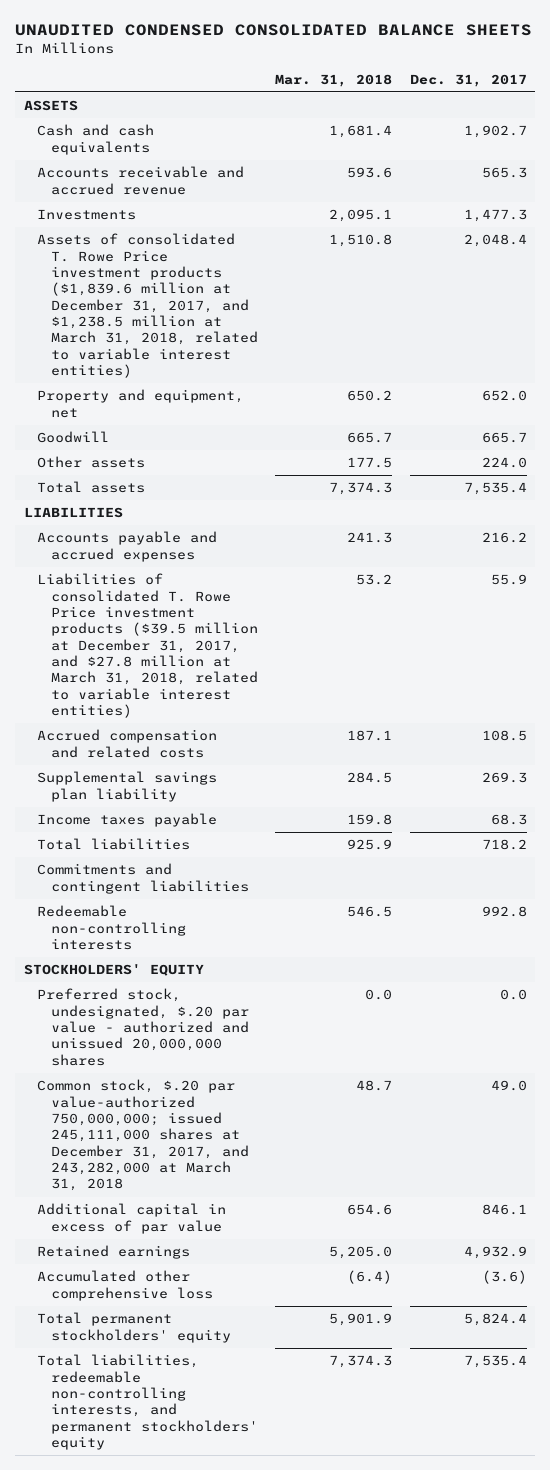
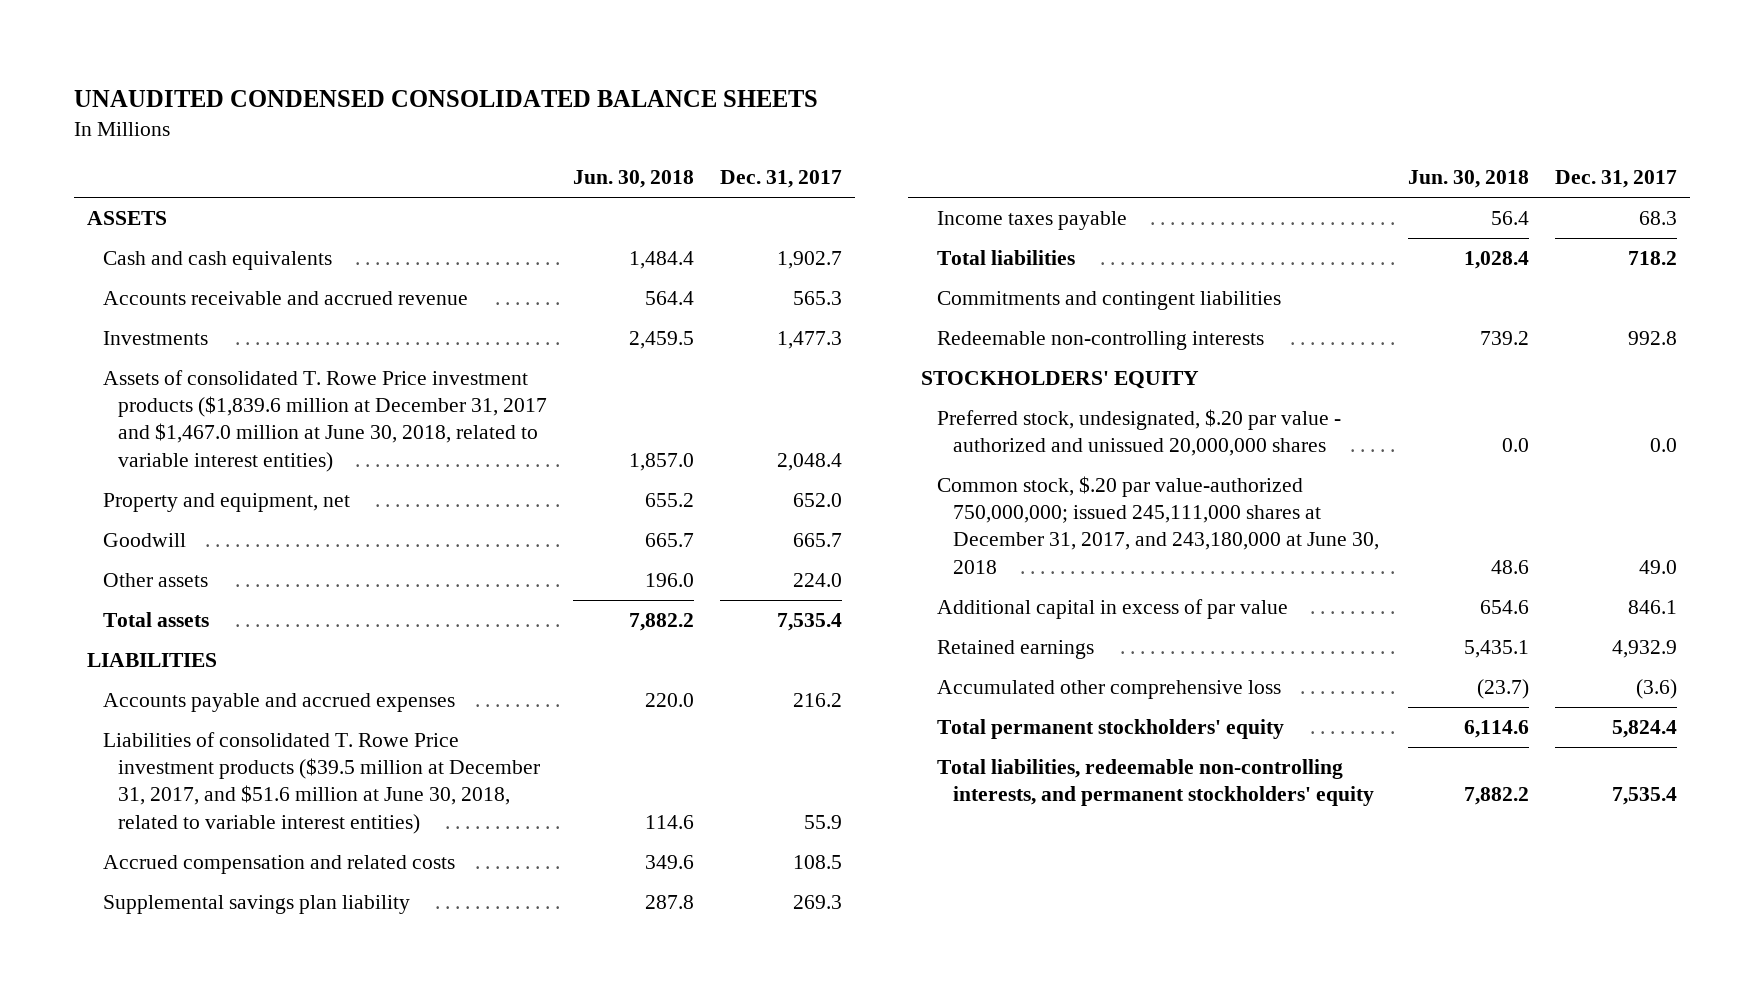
[275,73,393,87] Mar. 31, 2018 -> none
none -> [573,170,695,189] Jun. 30, 2018
[37,233,259,379] Assets of consolidated T. Rowe Price investment products ($1,839.6 million at December 31, 2017, and $1,238.5 million at March 31, 2018, related to variable interest entities) -> [102,370,548,472] Assets of consolidated T. Rowe Price investment products ($1,839.6 million at December 31, 2017 and $1,467.0 million at June 30, 2018, related to variable interest entities)
[37,573,259,719] Liabilities of consolidated T. Rowe Price investment products ($39.5 million at December 31, 2017, and $27.8 million at March 31, 2018, related to variable interest entities) -> [102,732,541,834] Liabilities of consolidated T. Rowe Price investment products ($39.5 million at December 31, 2017, and $51.6 million at June 30, 2018, related to variable interest entities)
[37,1079,250,1192] Common stock, $.20 par value-authorized 750,000,000; issued 245,111,000 shares at December 31, 2017, and 243,282,000 at March 31, 2018 -> [937,476,1380,574] Common stock, $.20 par value-authorized 750,000,000; issued 245,111,000 shares at December 31, 2017, and 243,180,000 at June 30, 2018

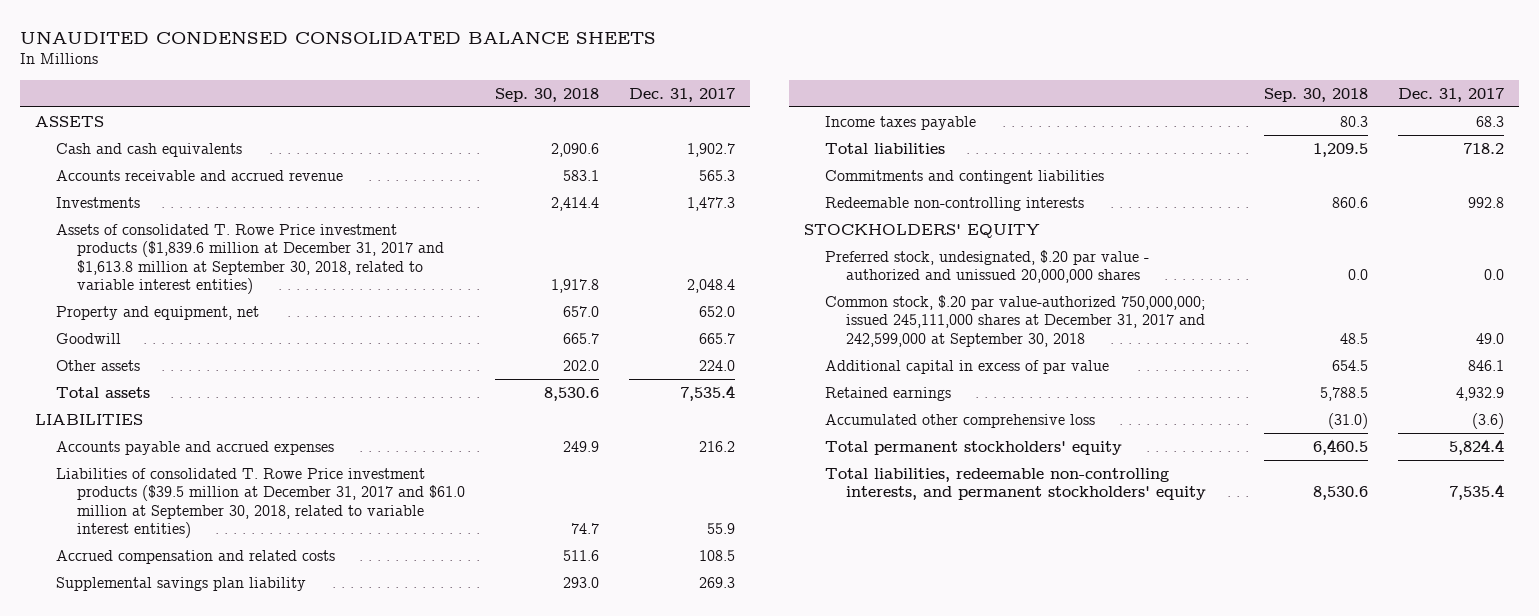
[573,170,695,189] Jun. 30, 2018 -> none
none -> [495,87,600,102] Sep. 30, 2018
[102,370,548,472] Assets of consolidated T. Rowe Price investment products ($1,839.6 million at December 31, 2017 and $1,467.0 million at June 30, 2018, related to variable interest entities) -> [55,223,445,294] Assets of consolidated T. Rowe Price investment products ($1,839.6 million at December 31, 2017 and $1,613.8 million at September 30, 2018, related to variable interest entities)
[102,732,541,834] Liabilities of consolidated T. Rowe Price investment products ($39.5 million at December 31, 2017, and $51.6 million at June 30, 2018, related to variable interest entities) -> [55,467,466,538] Liabilities of consolidated T. Rowe Price investment products ($39.5 million at December 31, 2017 and $61.0 million at September 30, 2018, related to variable interest entities)
[937,476,1380,574] Common stock, $.20 par value-authorized 750,000,000; issued 245,111,000 shares at December 31, 2017, and 243,180,000 at June 30, 2018 -> [824,294,1206,347] Common stock, $.20 par value-authorized 750,000,000; issued 245,111,000 shares at December 31, 2017 and 242,599,000 at September 30, 2018

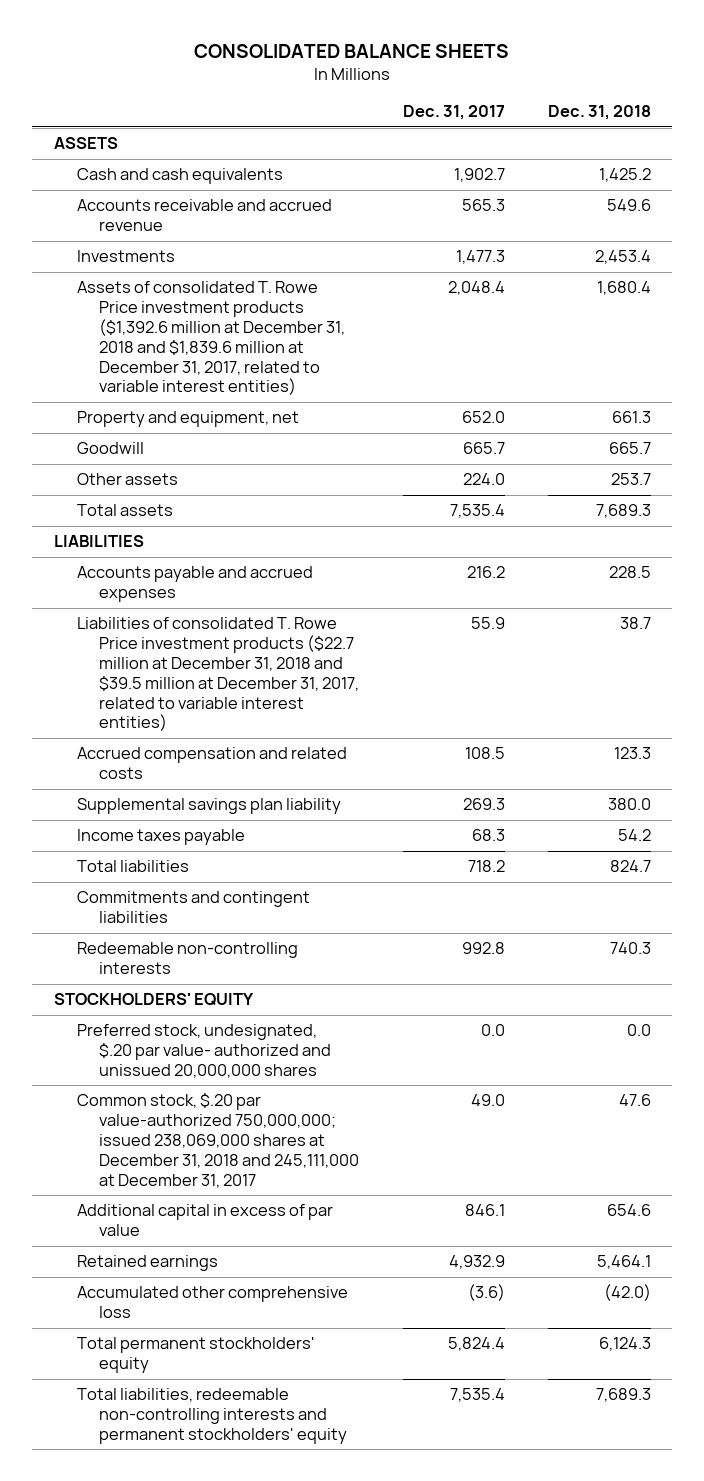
[19,30,656,44] UNAUDITED CONDENSED CONSOLIDATED BALANCE SHEETS -> [194,43,510,58] CONSOLIDATED BALANCE SHEETS
[495,87,600,102] Sep. 30, 2018 -> none
none -> [547,105,651,121] Dec. 31, 2018
[55,223,445,294] Assets of consolidated T. Rowe Price investment products ($1,839.6 million at December 31, 2017 and $1,613.8 million at September 30, 2018, related to variable interest entities) -> [76,281,346,396] Assets of consolidated T. Rowe Price investment products ($1,392.6 million at December 31, 2018 and $1,839.6 million at December 31, 2017, related to variable interest entities)
[55,467,466,538] Liabilities of consolidated T. Rowe Price investment products ($39.5 million at December 31, 2017 and $61.0 million at September 30, 2018, related to variable interest entities) -> [76,617,360,732] Liabilities of consolidated T. Rowe Price investment products ($22.7 million at December 31, 2018 and $39.5 million at December 31, 2017, related to variable interest entities)
[824,249,1149,284] Preferred stock, undesignated, $.20 par value - authorized and unissued 20,000,000 shares -> [76,1024,332,1078] Preferred stock, undesignated, $.20 par value- authorized and unissued 20,000,000 shares
[824,294,1206,347] Common stock, $.20 par value-authorized 750,000,000; issued 245,111,000 shares at December 31, 2017 and 242,599,000 at September 30, 2018 -> [76,1093,360,1188] Common stock, $.20 par value-authorized 750,000,000; issued 238,069,000 shares at December 31, 2018 and 245,111,000 at December 31, 2017
[824,467,1207,501] Total liabilities, redeemable non-controlling interests, and permanent stockholders' equity -> [76,1388,348,1444] Total liabilities, redeemable non-controlling interests and permanent stockholders' equity

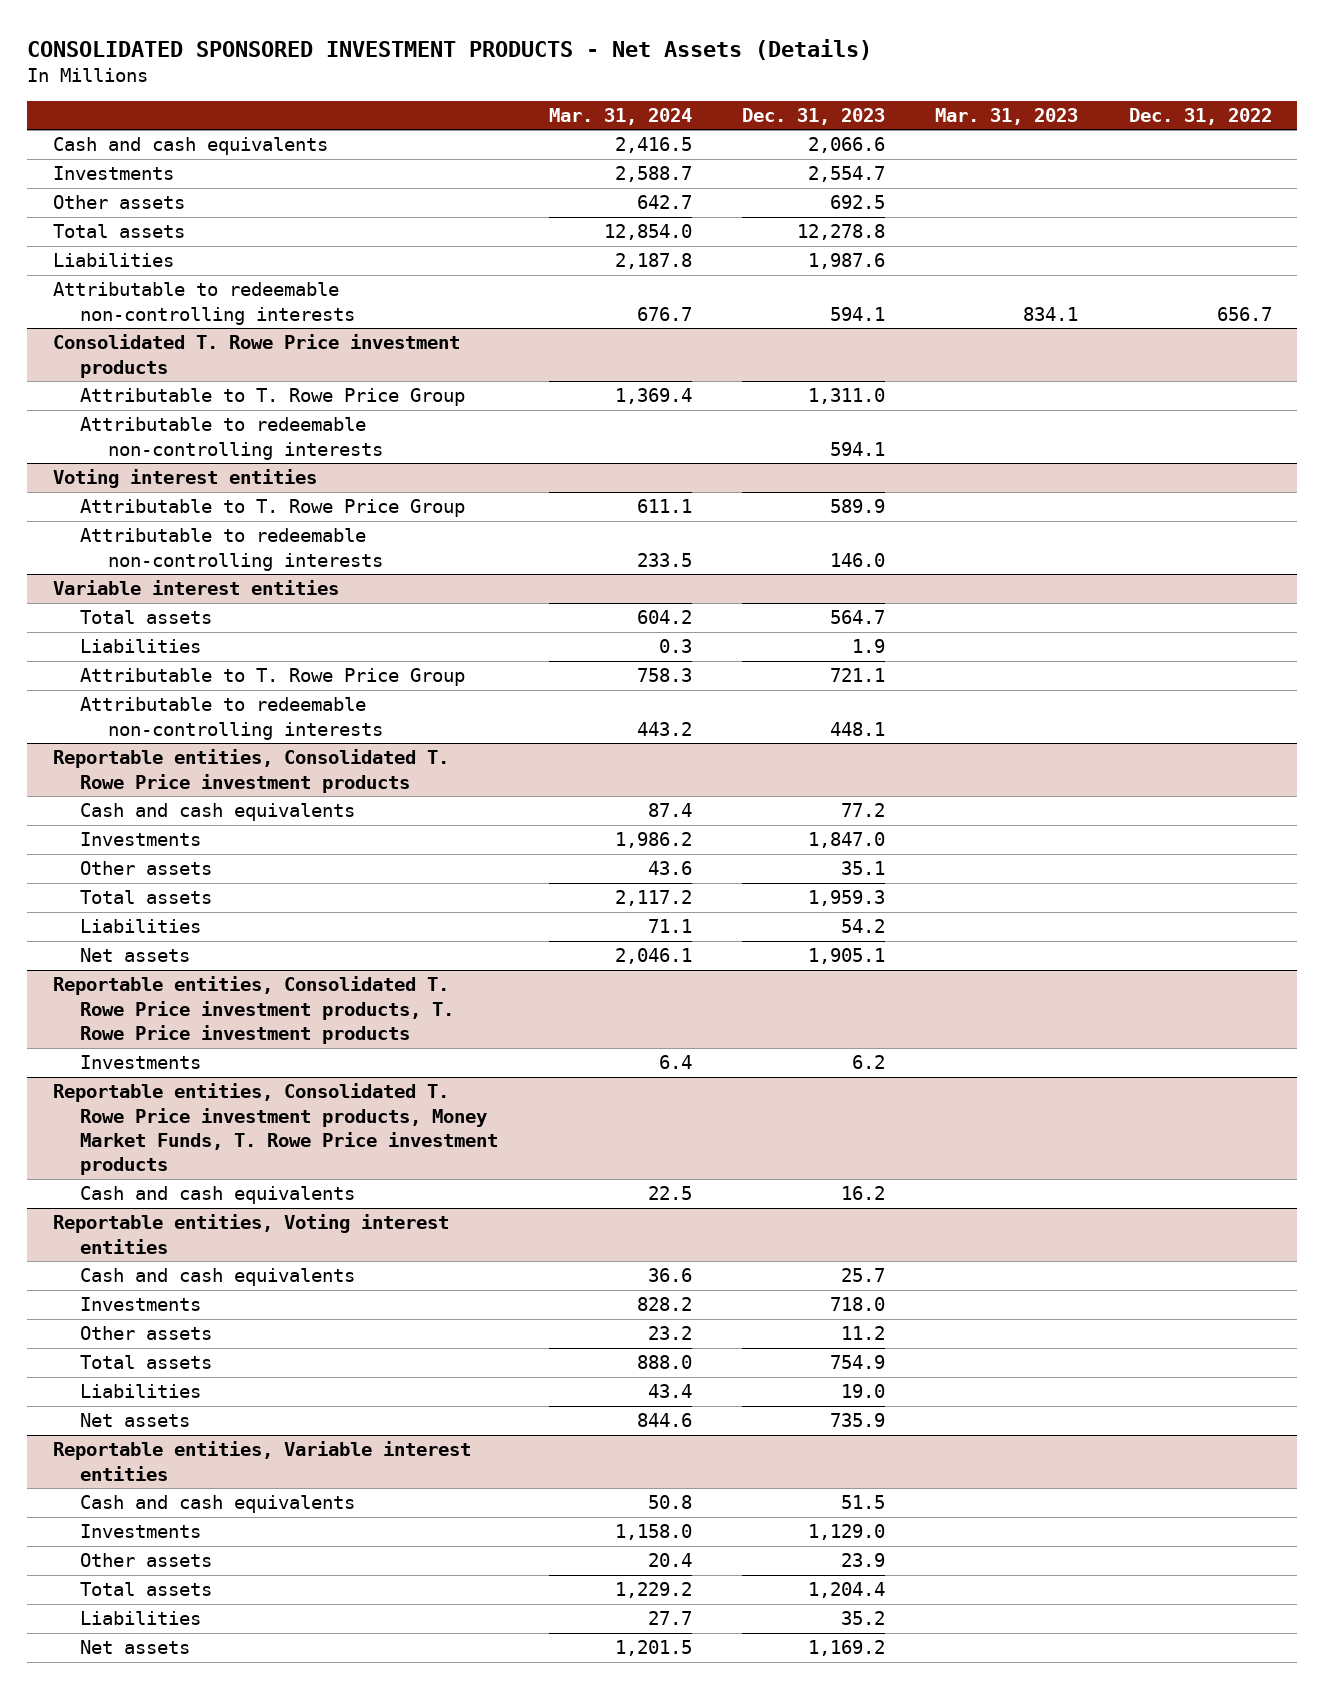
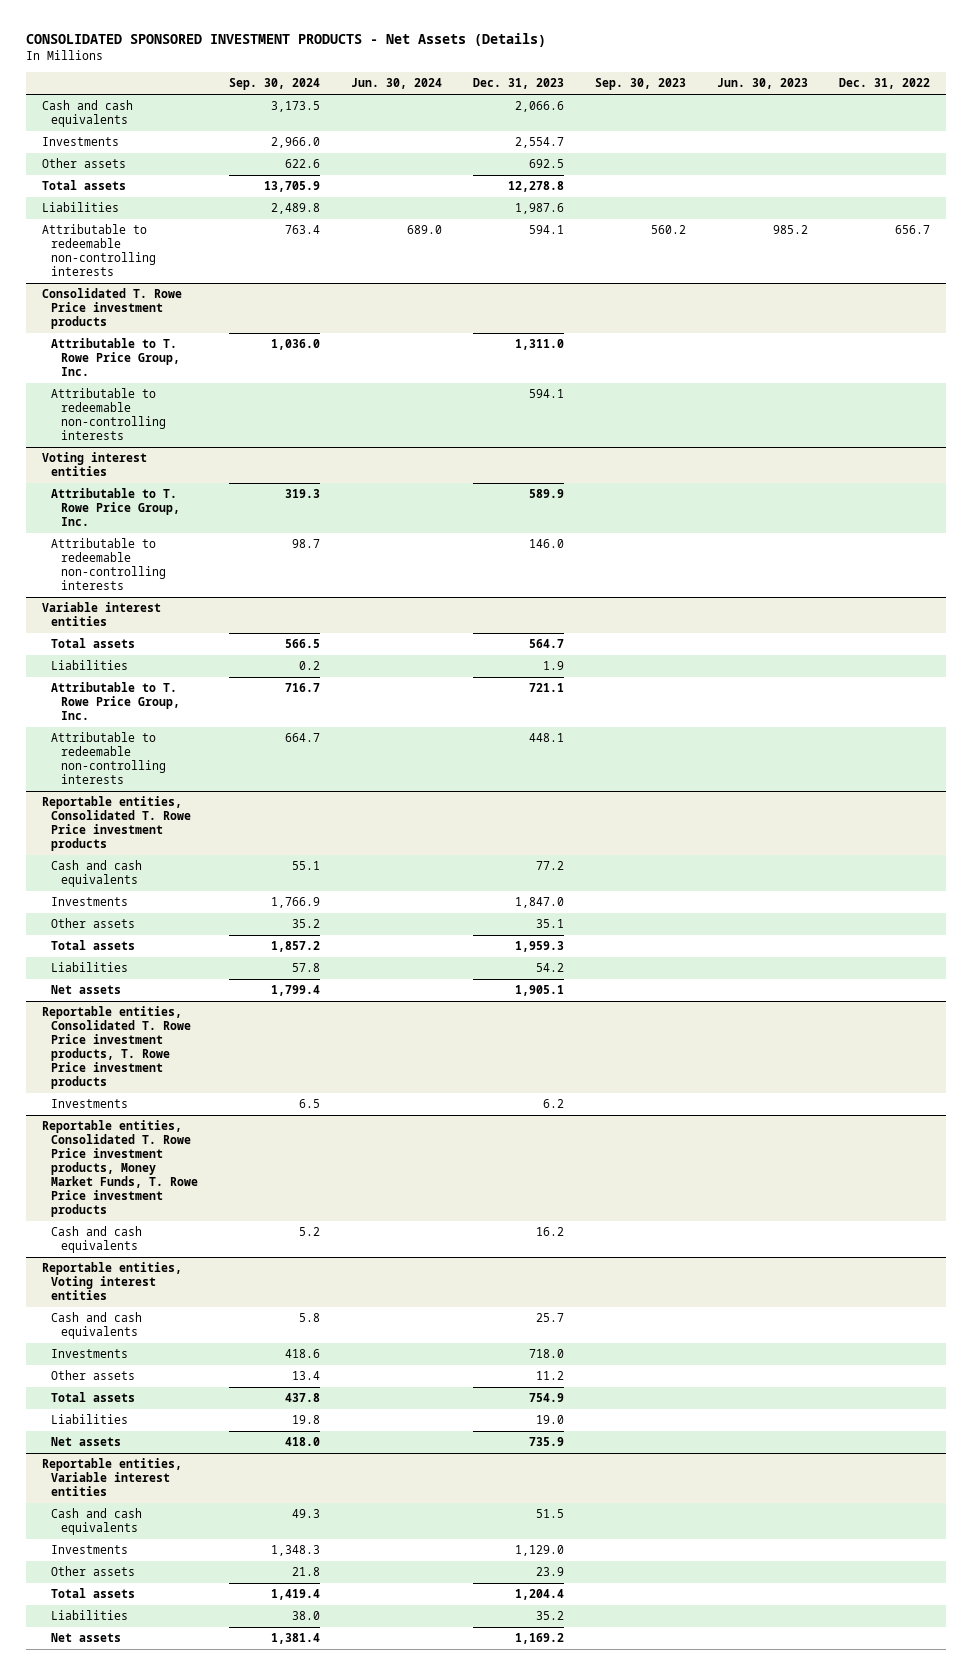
[548,107,692,125] Mar. 31, 2024 -> none
[935,107,1079,125] Mar. 31, 2023 -> none
none -> [229,78,321,91] Sep. 30, 2024
none -> [351,78,443,90] Jun. 30, 2024
none -> [595,78,687,91] Sep. 30, 2023
none -> [717,78,809,90] Jun. 30, 2023
[80,388,466,407] Attributable to T. Rowe Price Group -> [51,338,180,377] Attributable to T. Rowe Price Group, Inc.
[80,499,466,518] Attributable to T. Rowe Price Group -> [51,488,180,527] Attributable to T. Rowe Price Group, Inc.
[80,668,466,687] Attributable to T. Rowe Price Group -> [51,682,180,721] Attributable to T. Rowe Price Group, Inc.

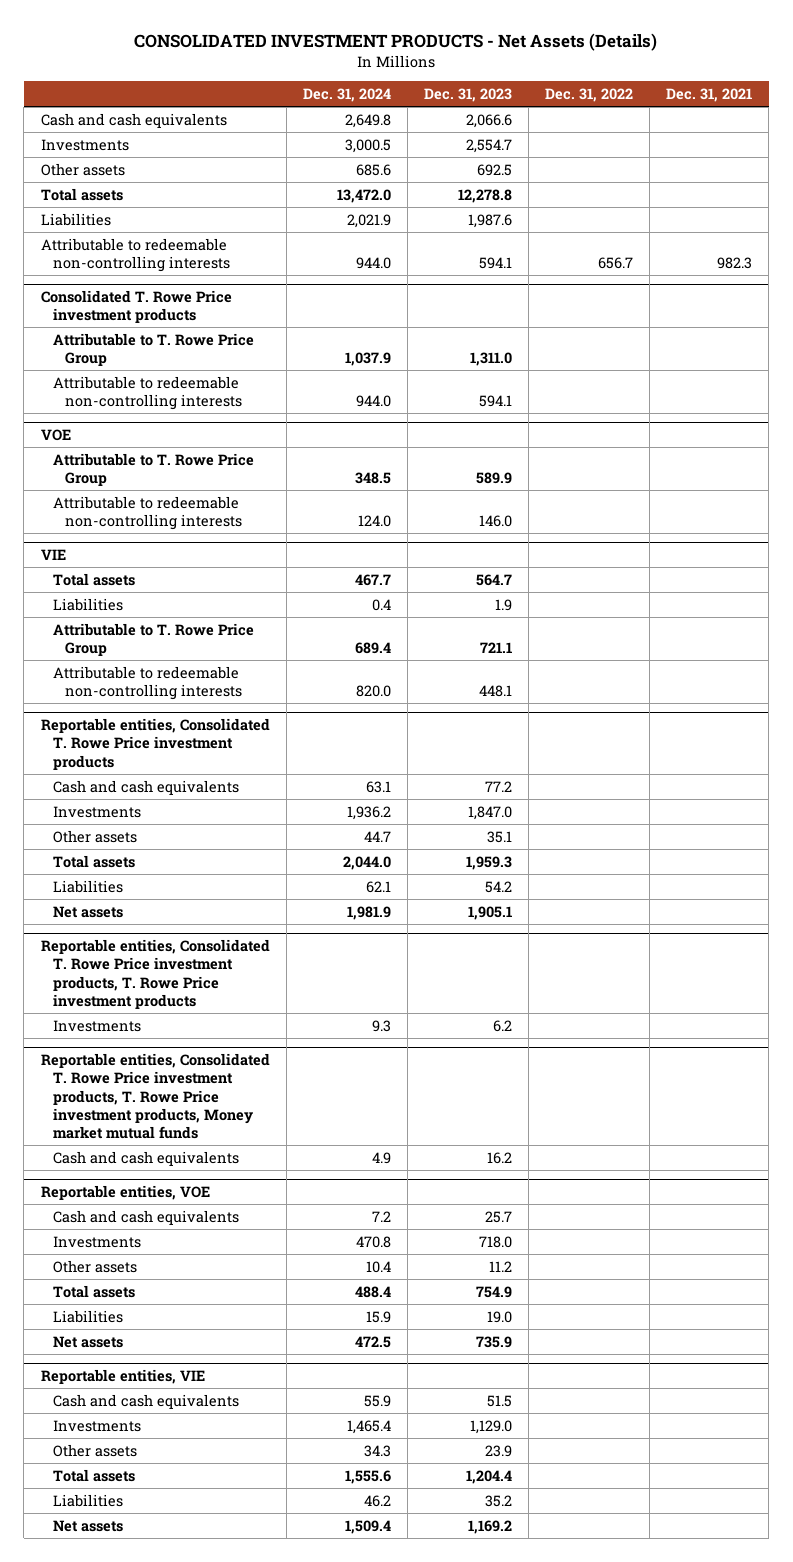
[26,33,547,48] CONSOLIDATED SPONSORED INVESTMENT PRODUCTS - Net Assets (Details) -> [134,32,658,51] CONSOLIDATED INVESTMENT PRODUCTS - Net Assets (Details)
[229,78,321,91] Sep. 30, 2024 -> none
[351,78,443,90] Jun. 30, 2024 -> none
[595,78,687,91] Sep. 30, 2023 -> none
[717,78,809,90] Jun. 30, 2023 -> none
none -> [302,88,391,103] Dec. 31, 2024
none -> [666,88,753,103] Dec. 31, 2021
[51,338,180,377] Attributable to T. Rowe Price Group, Inc. -> [52,332,254,367] Attributable to T. Rowe Price Group
[41,452,147,477] Voting interest entities -> [40,428,71,441] VOE
[51,488,180,527] Attributable to T. Rowe Price Group, Inc. -> [52,452,254,487] Attributable to T. Rowe Price Group
[41,602,161,627] Variable interest entities -> [40,548,66,560] VIE
[51,682,180,721] Attributable to T. Rowe Price Group, Inc. -> [52,622,254,657] Attributable to T. Rowe Price Group
[41,1120,199,1218] Reportable entities, Consolidated T. Rowe Price investment products, Money Market Funds, T. Rowe Price investment products -> [40,1052,270,1140] Reportable entities, Consolidated T. Rowe Price investment products, T. Rowe Price investment products, Money market mutual funds
[41,1262,182,1301] Reportable entities, Voting interest entities -> none
none -> [40,1184,210,1200] Reportable entities, VOE
[41,1458,182,1497] Reportable entities, Variable interest entities -> none
none -> [40,1368,205,1384] Reportable entities, VIE

